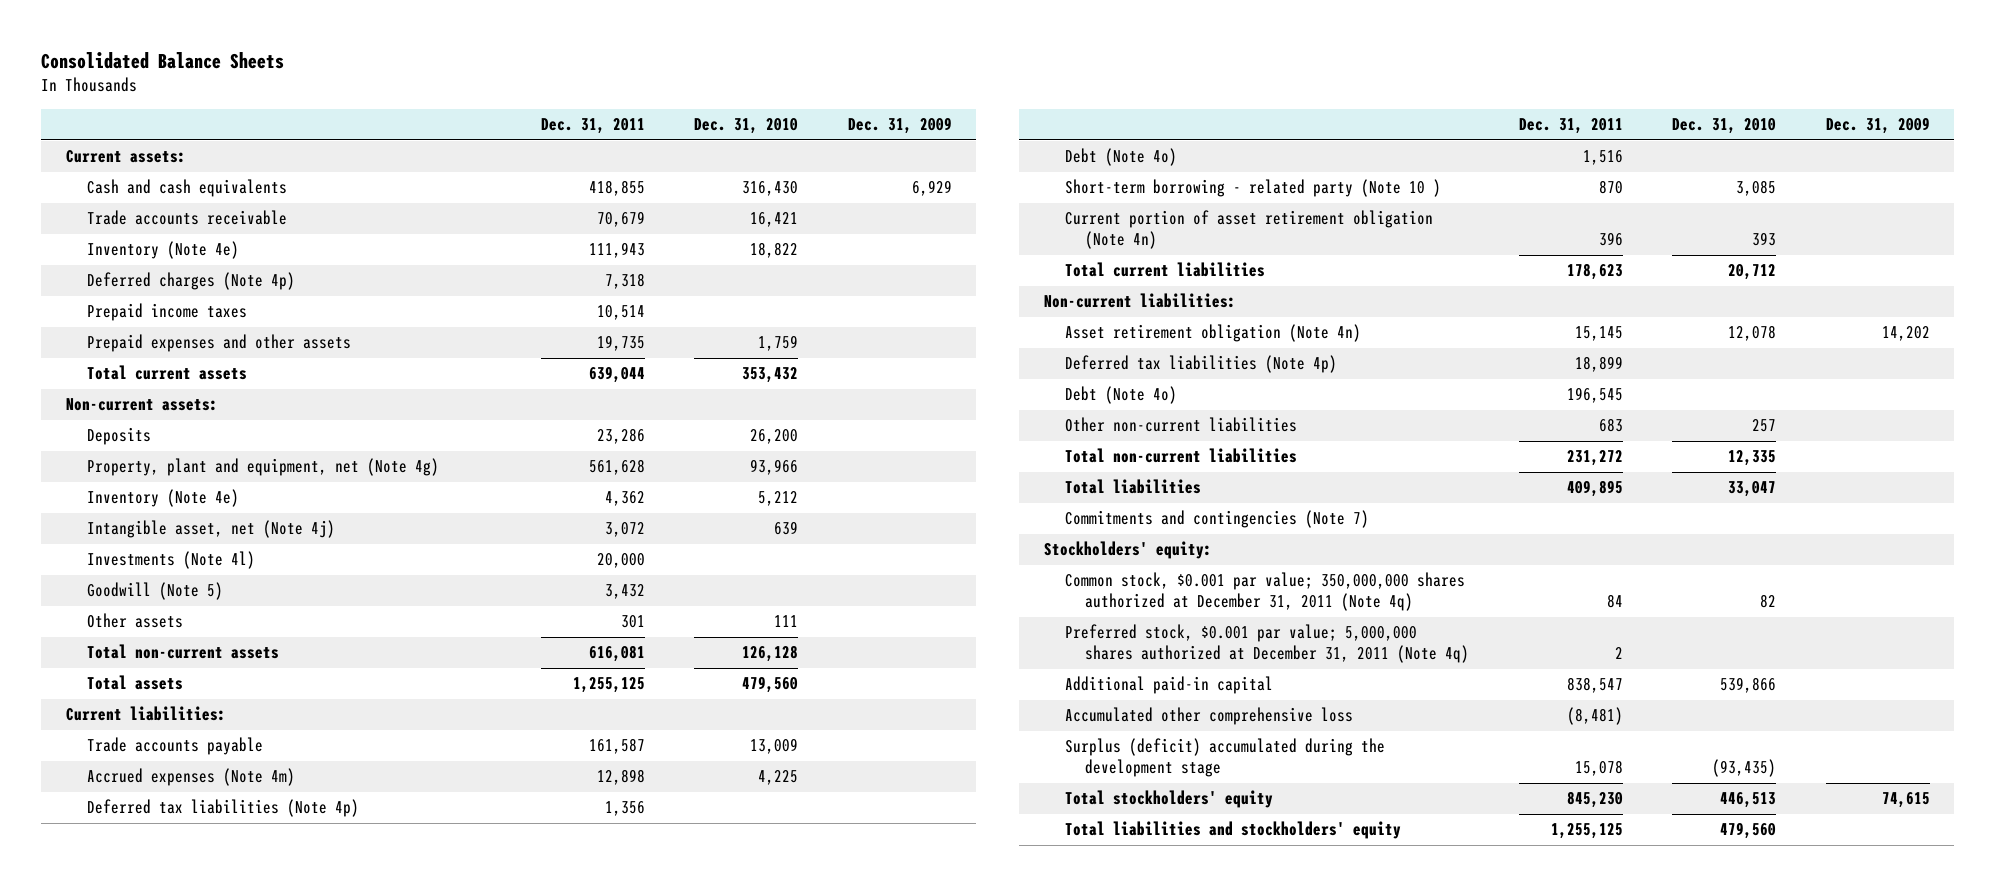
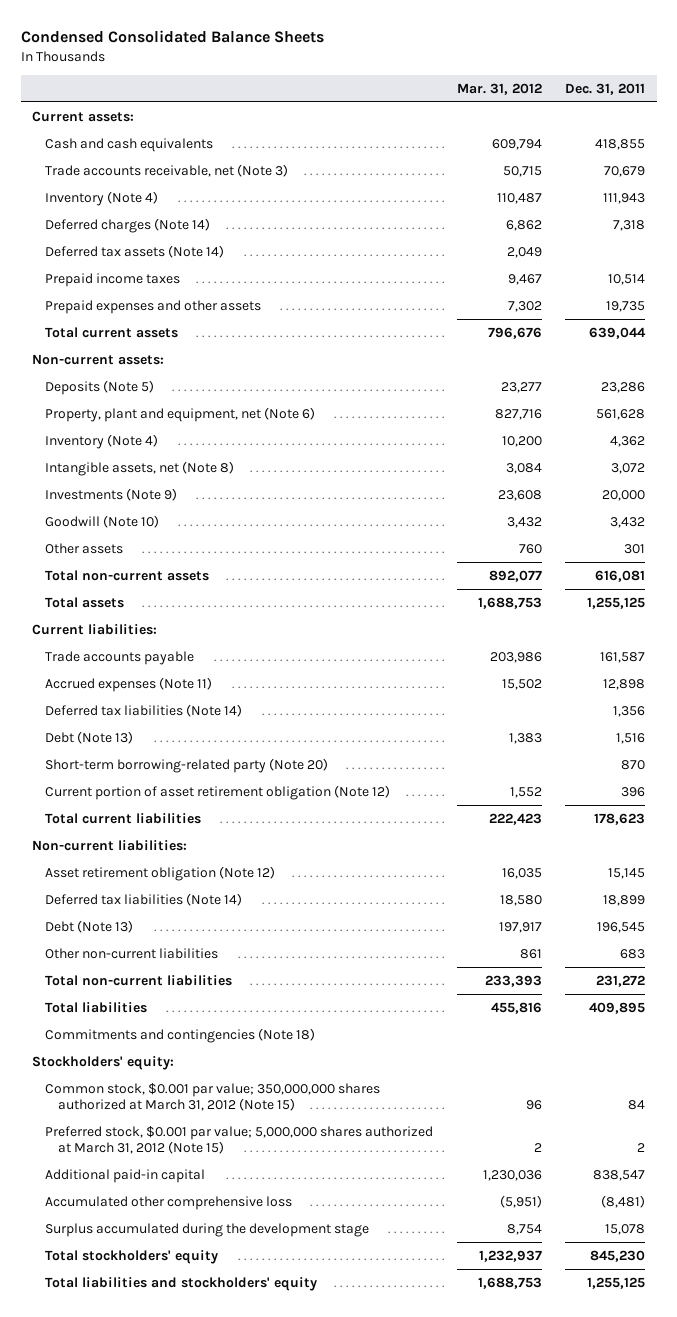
[41,52,285,70] Consolidated Balance Sheets -> [20,30,324,44] Condensed Consolidated Balance Sheets
[694,118,799,135] Dec. 31, 2010 -> none
[847,117,952,135] Dec. 31, 2009 -> none
none -> [456,82,542,95] Mar. 31, 2012
[86,210,287,226] Trade accounts receivable -> [45,163,289,177] Trade accounts receivable, net (Note 3)
[86,241,239,260] Inventory (Note 4e) -> [45,190,159,206] Inventory (Note 4)
[86,272,295,291] Deferred charges (Note 4p) -> [45,217,211,233] Deferred charges (Note 14)
none -> [45,244,225,258] Deferred tax assets (Note 14)
[86,427,151,446] Deposits -> [45,379,155,395] Deposits (Note 5)
[86,458,439,477] Property, plant and equipment, net (Note 4g) -> [45,406,316,422] Property, plant and equipment, net (Note 6)
[86,489,239,508] Inventory (Note 4e) -> [45,433,159,449] Inventory (Note 4)
[86,520,335,539] Intangible asset, net (Note 4j) -> [45,460,235,476] Intangible assets, net (Note 8)
[86,551,255,570] Investments (Note 4l) -> [45,487,178,501] Investments (Note 9)
[86,582,223,601] Goodwill (Note 5) -> [45,514,160,528] Goodwill (Note 10)
[86,768,295,787] Accrued expenses (Note 4m) -> [45,676,213,692] Accrued expenses (Note 11)
[86,799,359,818] Deferred tax liabilities (Note 4p) -> [45,703,243,717] Deferred tax liabilities (Note 14)
[1064,148,1177,167] Debt (Note 4o) -> [45,730,134,744] Debt (Note 13)
[1064,179,1441,198] Short-term borrowing - related party (Note 10 ) -> [45,757,329,773] Short-term borrowing-related party (Note 20)
[1064,210,1433,250] Current portion of asset retirement obligation (Note 4n) -> [45,784,391,800] Current portion of asset retirement obligation (Note 12)
[1064,324,1361,343] Asset retirement obligation (Note 4n) -> [45,865,276,881] Asset retirement obligation (Note 12)
[1064,355,1337,374] Deferred tax liabilities (Note 4p) -> [45,892,243,906] Deferred tax liabilities (Note 14)
[1064,386,1177,405] Debt (Note 4o) -> [45,919,134,933] Debt (Note 13)
[1064,510,1369,529] Commitments and contingencies (Note 7) -> [45,1027,316,1043] Commitments and contingencies (Note 18)
[1064,572,1465,612] Common stock, $0.001 par value; 350,000,000 shares authorized at December 31, 2011 (Note 4q) -> [45,1082,381,1111] Common stock, $0.001 par value; 350,000,000 shares authorized at March 31, 2012 (Note 15)
[1064,624,1470,664] Preferred stock, $0.001 par value; 5,000,000 shares authorized at December 31, 2011 (Note 4q) -> [45,1125,434,1154] Preferred stock, $0.001 par value; 5,000,000 shares authorized at March 31, 2012 (Note 15)
[1064,738,1385,778] Surplus (deficit) accumulated during the development stage -> [45,1222,370,1237] Surplus accumulated during the development stage

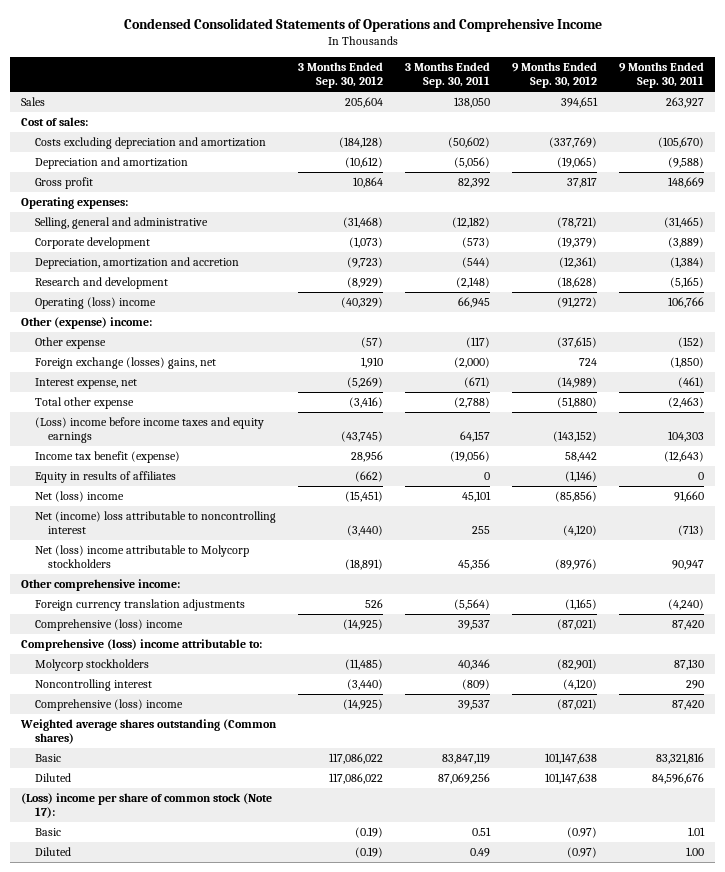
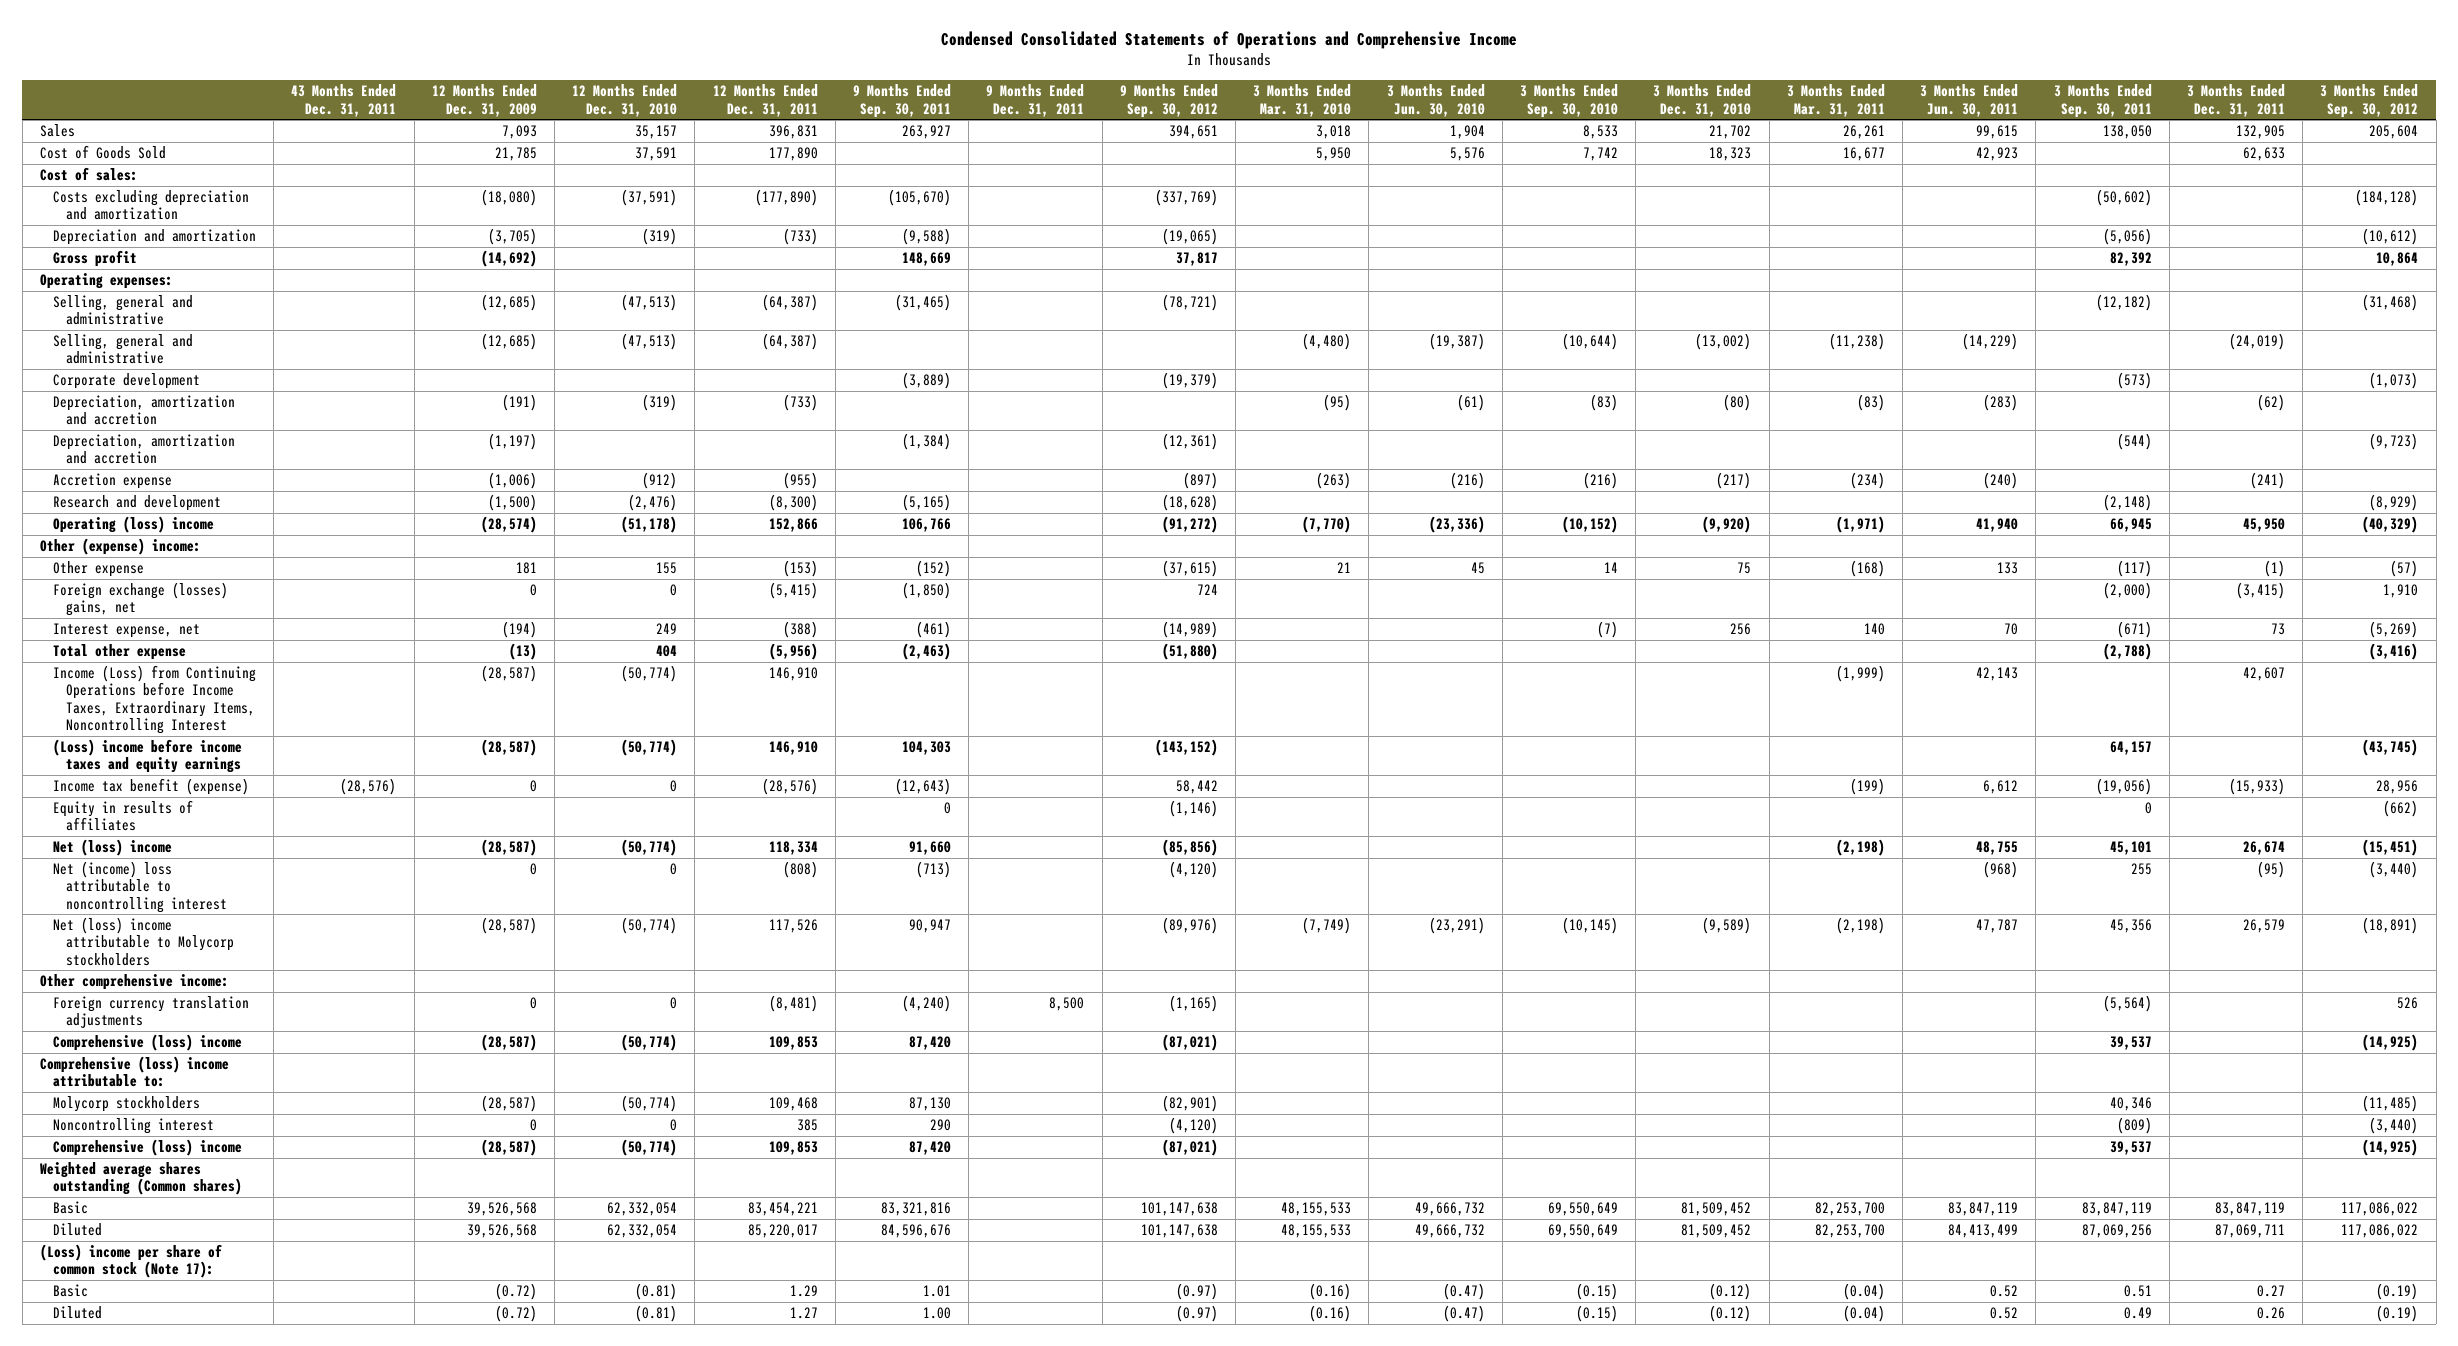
none -> [291,84,397,117] 43 Months Ended Dec. 31, 2011
none -> [431,84,537,117] 12 Months Ended Dec. 31, 2009
none -> [572,84,678,117] 12 Months Ended Dec. 31, 2010
none -> [712,84,818,117] 12 Months Ended Dec. 31, 2011
none -> [986,84,1085,117] 9 Months Ended Dec. 31, 2011
none -> [1253,84,1352,117] 3 Months Ended Mar. 31, 2010
none -> [1386,84,1485,117] 3 Months Ended Jun. 30, 2010
none -> [1520,84,1619,118] 3 Months Ended Sep. 30, 2010
none -> [1653,84,1752,117] 3 Months Ended Dec. 31, 2010
none -> [1786,84,1885,117] 3 Months Ended Mar. 31, 2011
none -> [1920,84,2019,117] 3 Months Ended Jun. 30, 2011
none -> [2187,84,2286,117] 3 Months Ended Dec. 31, 2011
none -> [39,145,166,160] Cost of Goods Sold
none -> [52,334,193,365] Selling, general and administrative
none -> [52,395,235,426] Depreciation, amortization and accretion
none -> [52,473,172,490] Accretion expense
none -> [52,665,256,735] Income (Loss) from Continuing Operations before Income Taxes, Extraordinary Items, Noncontrolling Interest

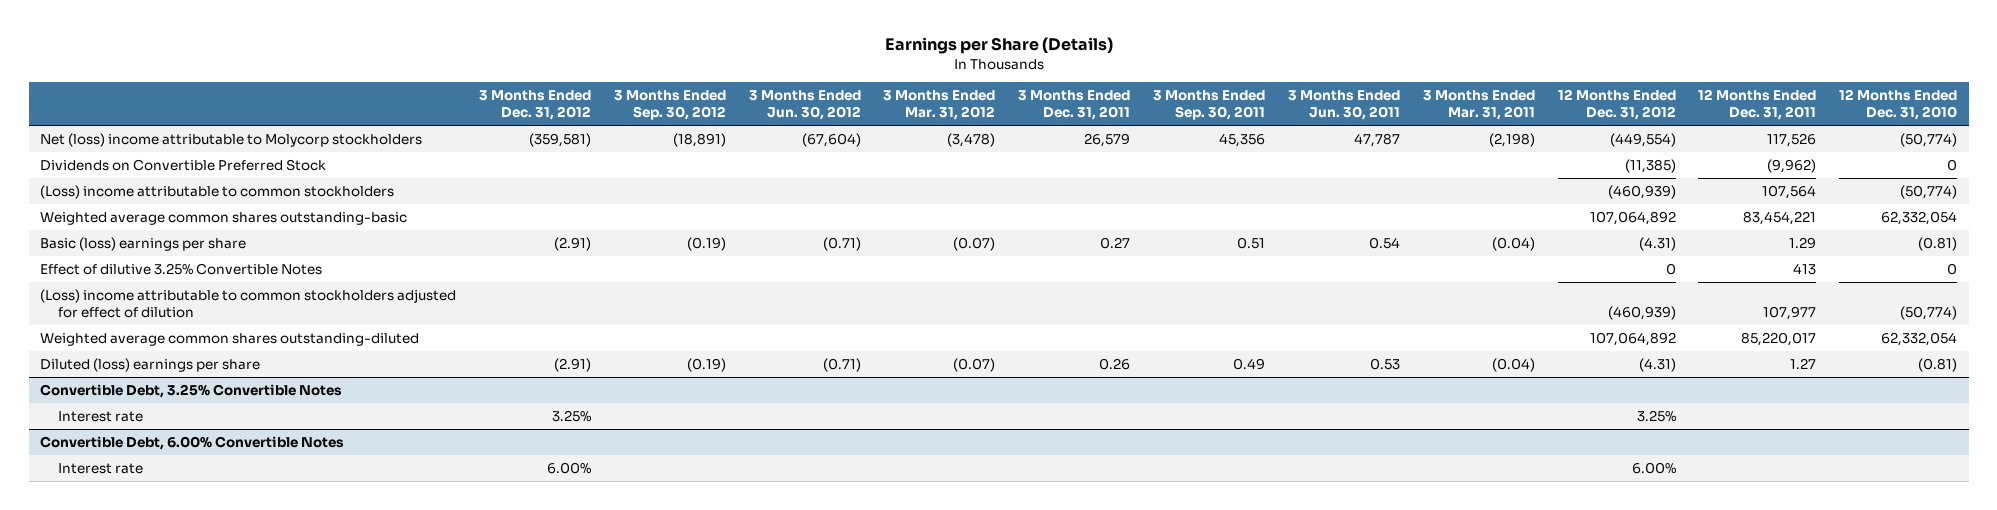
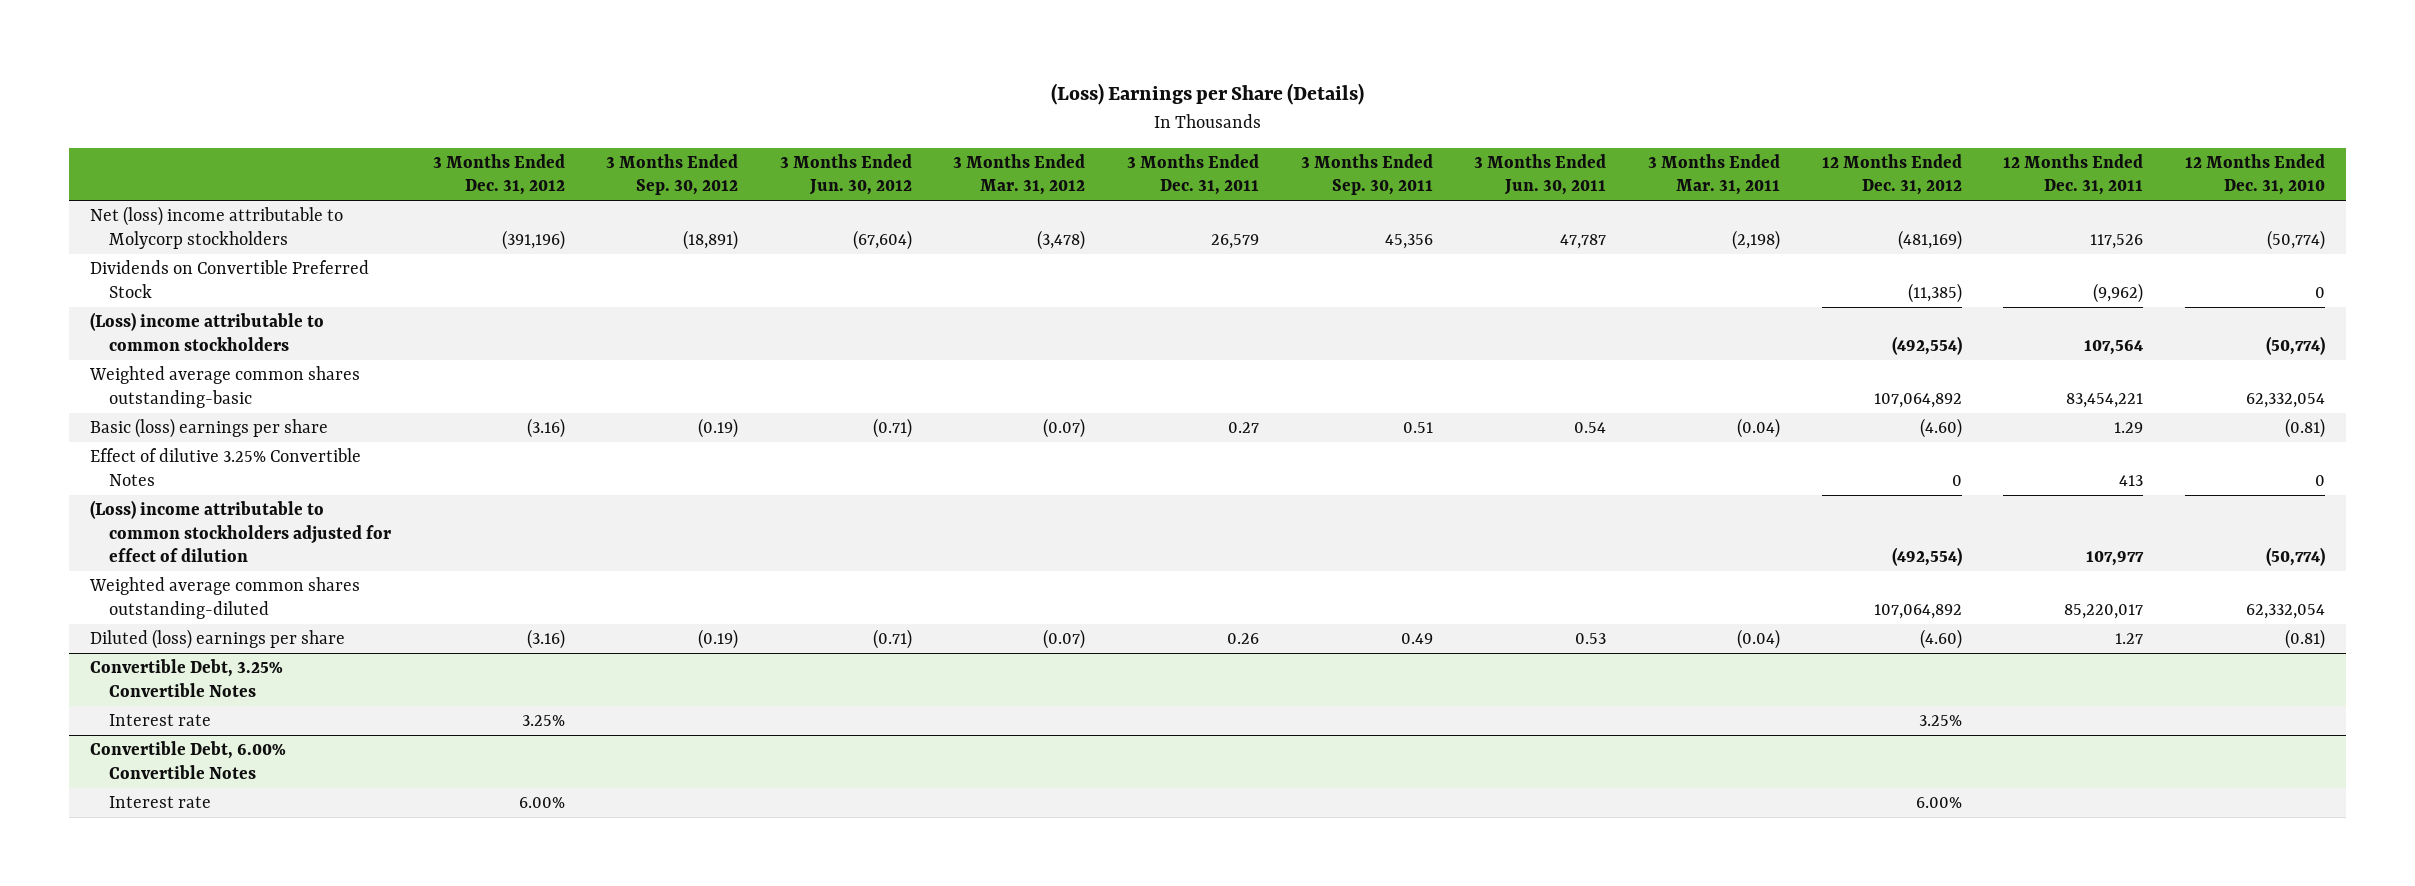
[884,37,1113,55] Earnings per Share (Details) -> [1050,83,1364,106] (Loss) Earnings per Share (Details)
[529,133,592,148] (359,581) -> [501,229,565,250] (391,196)
[1609,133,1676,148] (449,554) -> [1897,229,1962,250] (481,169)
[1607,185,1676,200] (460,939) -> [1891,335,1962,355] (492,554)
[554,237,592,252] (2.91) -> [526,418,565,439] (3.16)
[1638,237,1676,252] (4.31) -> [1919,418,1962,439] (4.60)
[1607,305,1676,320] (460,939) -> [1891,547,1962,567] (492,554)
[554,358,592,373] (2.91) -> [526,629,565,650] (3.16)
[1638,358,1676,373] (4.31) -> [1919,629,1962,650] (4.60)

